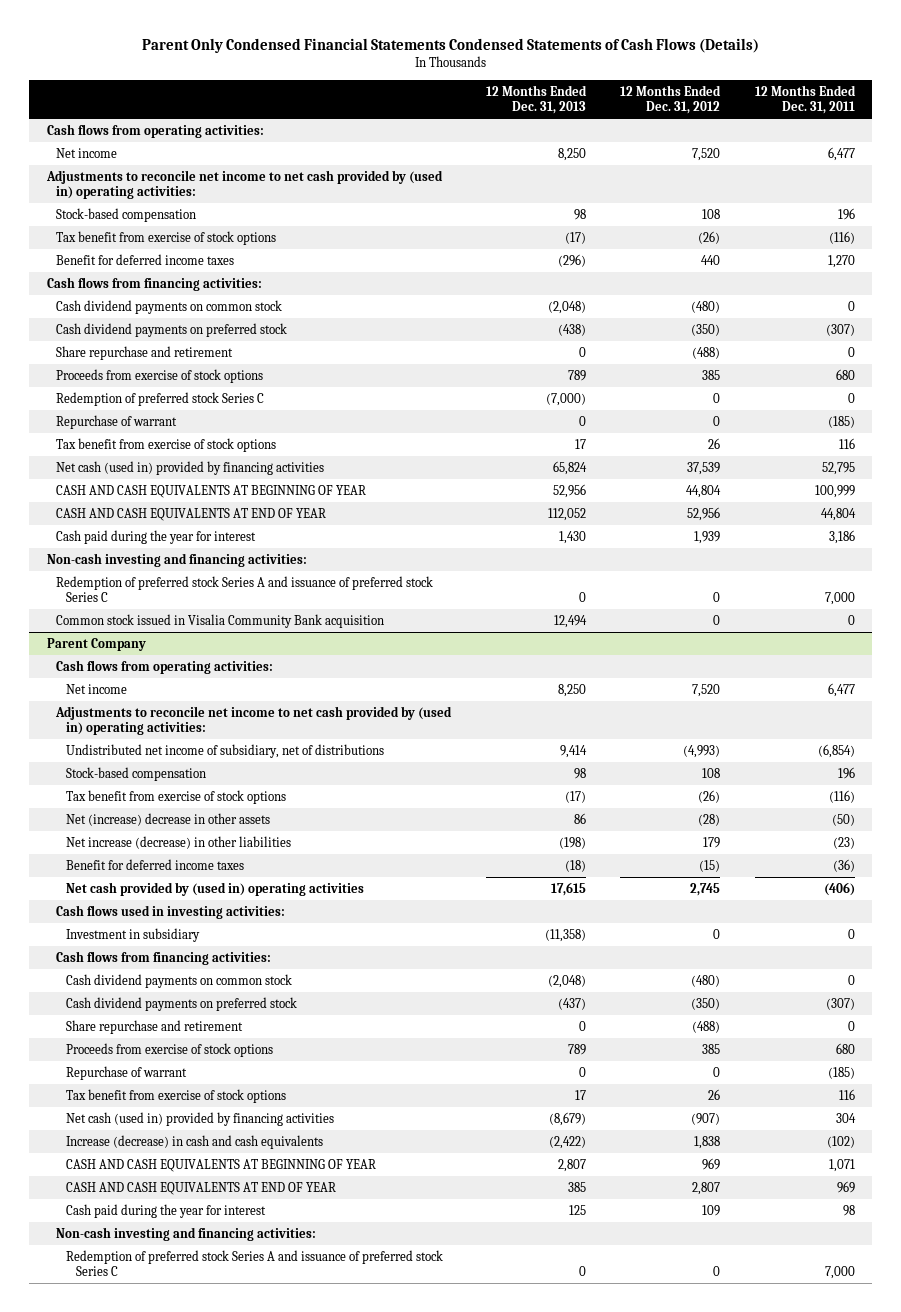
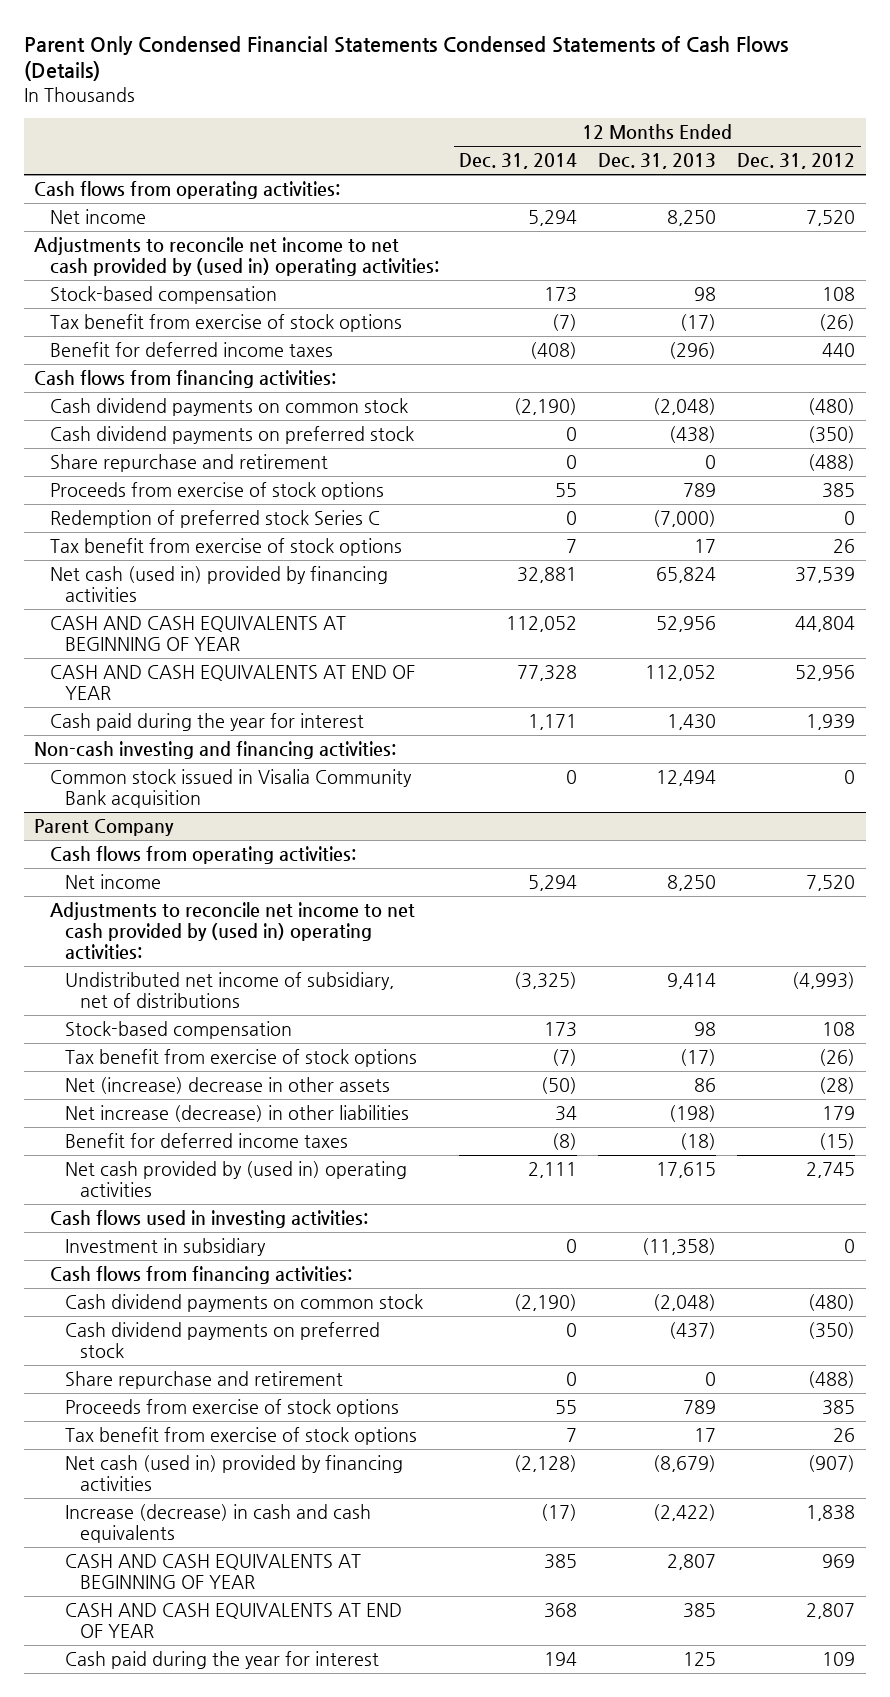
[754,85,856,115] 12 Months Ended Dec. 31, 2011 -> none
none -> [459,153,578,170] Dec. 31, 2014
[56,414,178,429] Repurchase of warrant -> none
[56,575,434,602] Redemption of preferred stock Series A and issuance of preferred stock Series C -> none
[66,1065,188,1080] Repurchase of warrant -> none
[56,1226,317,1241] Non-cash investing and financing activities: -> none
[66,1249,444,1276] Redemption of preferred stock Series A and issuance of preferred stock Series C -> none

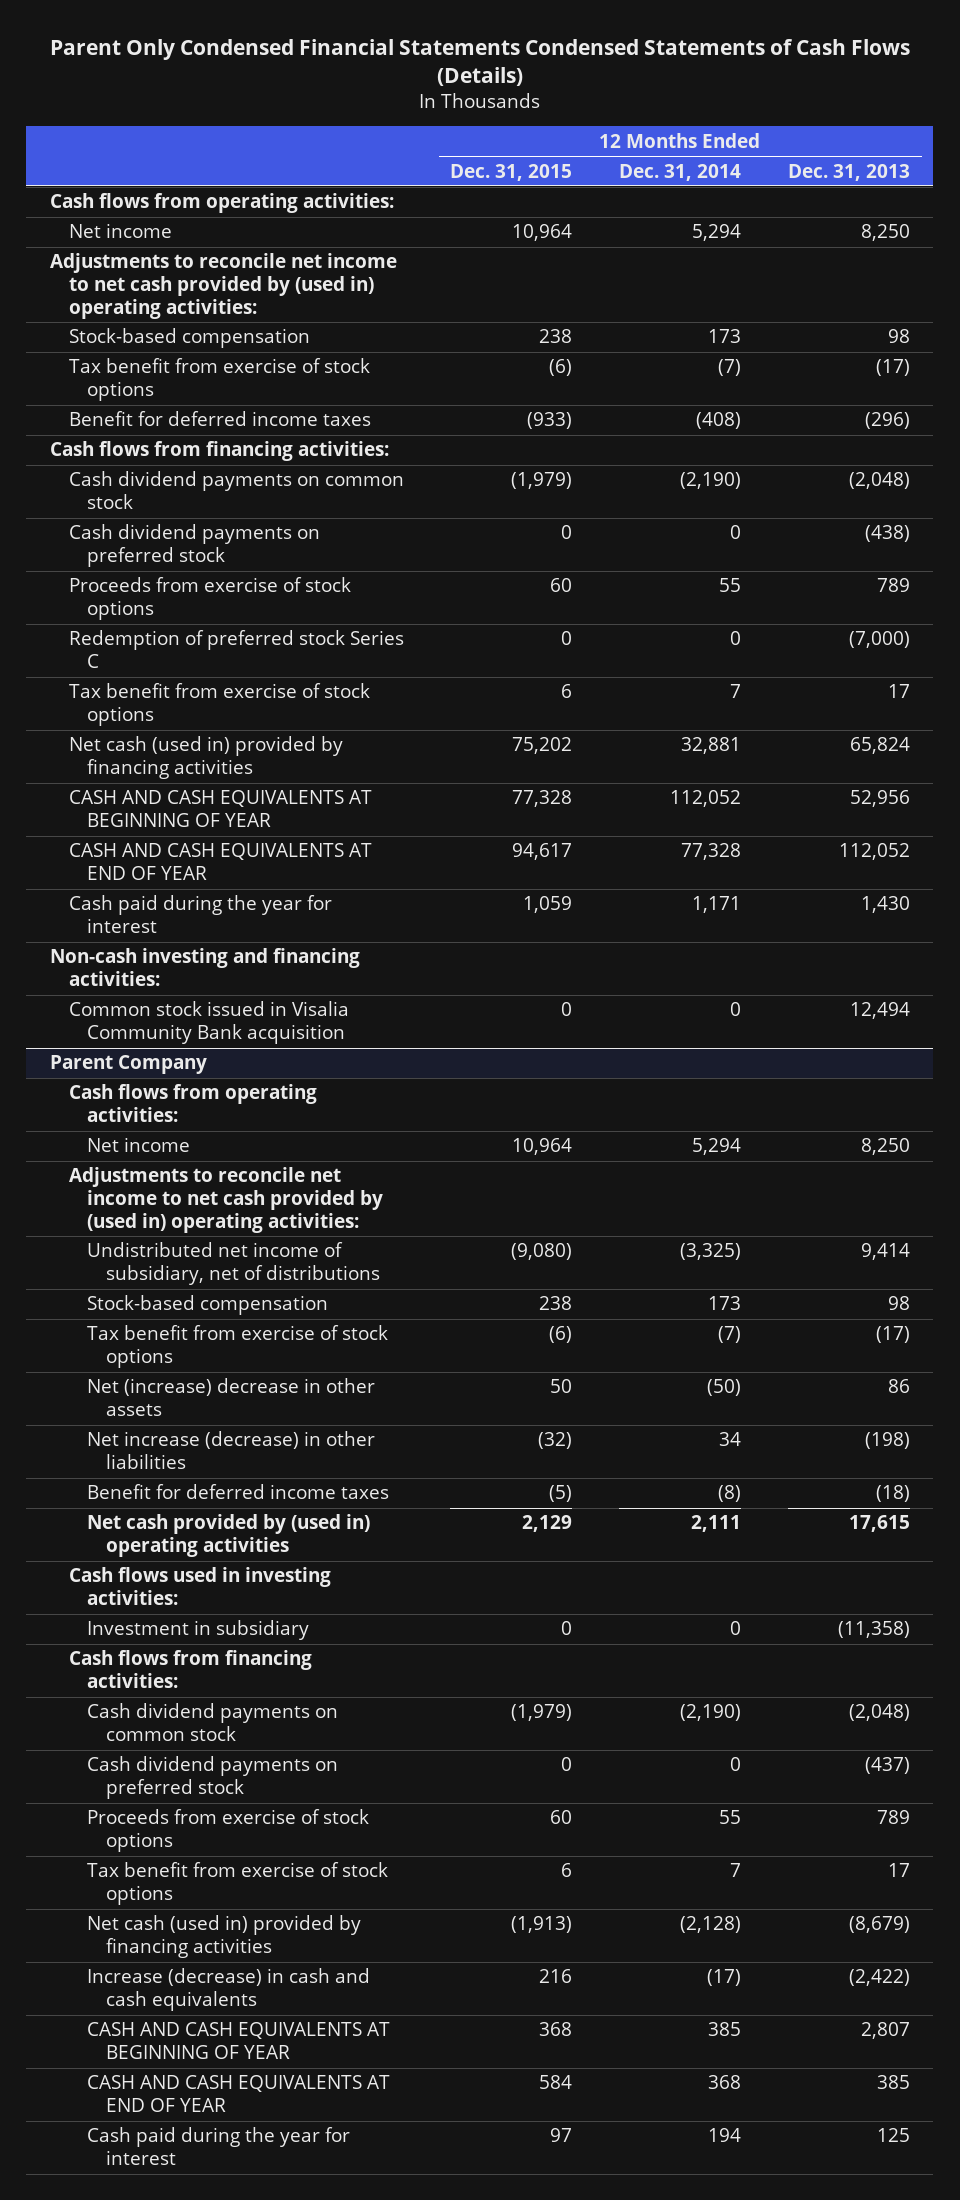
[737,153,856,170] Dec. 31, 2012 -> none
none -> [450,163,573,181] Dec. 31, 2015
[49,454,328,473] Share repurchase and retirement -> none
[64,1371,343,1390] Share repurchase and retirement -> none

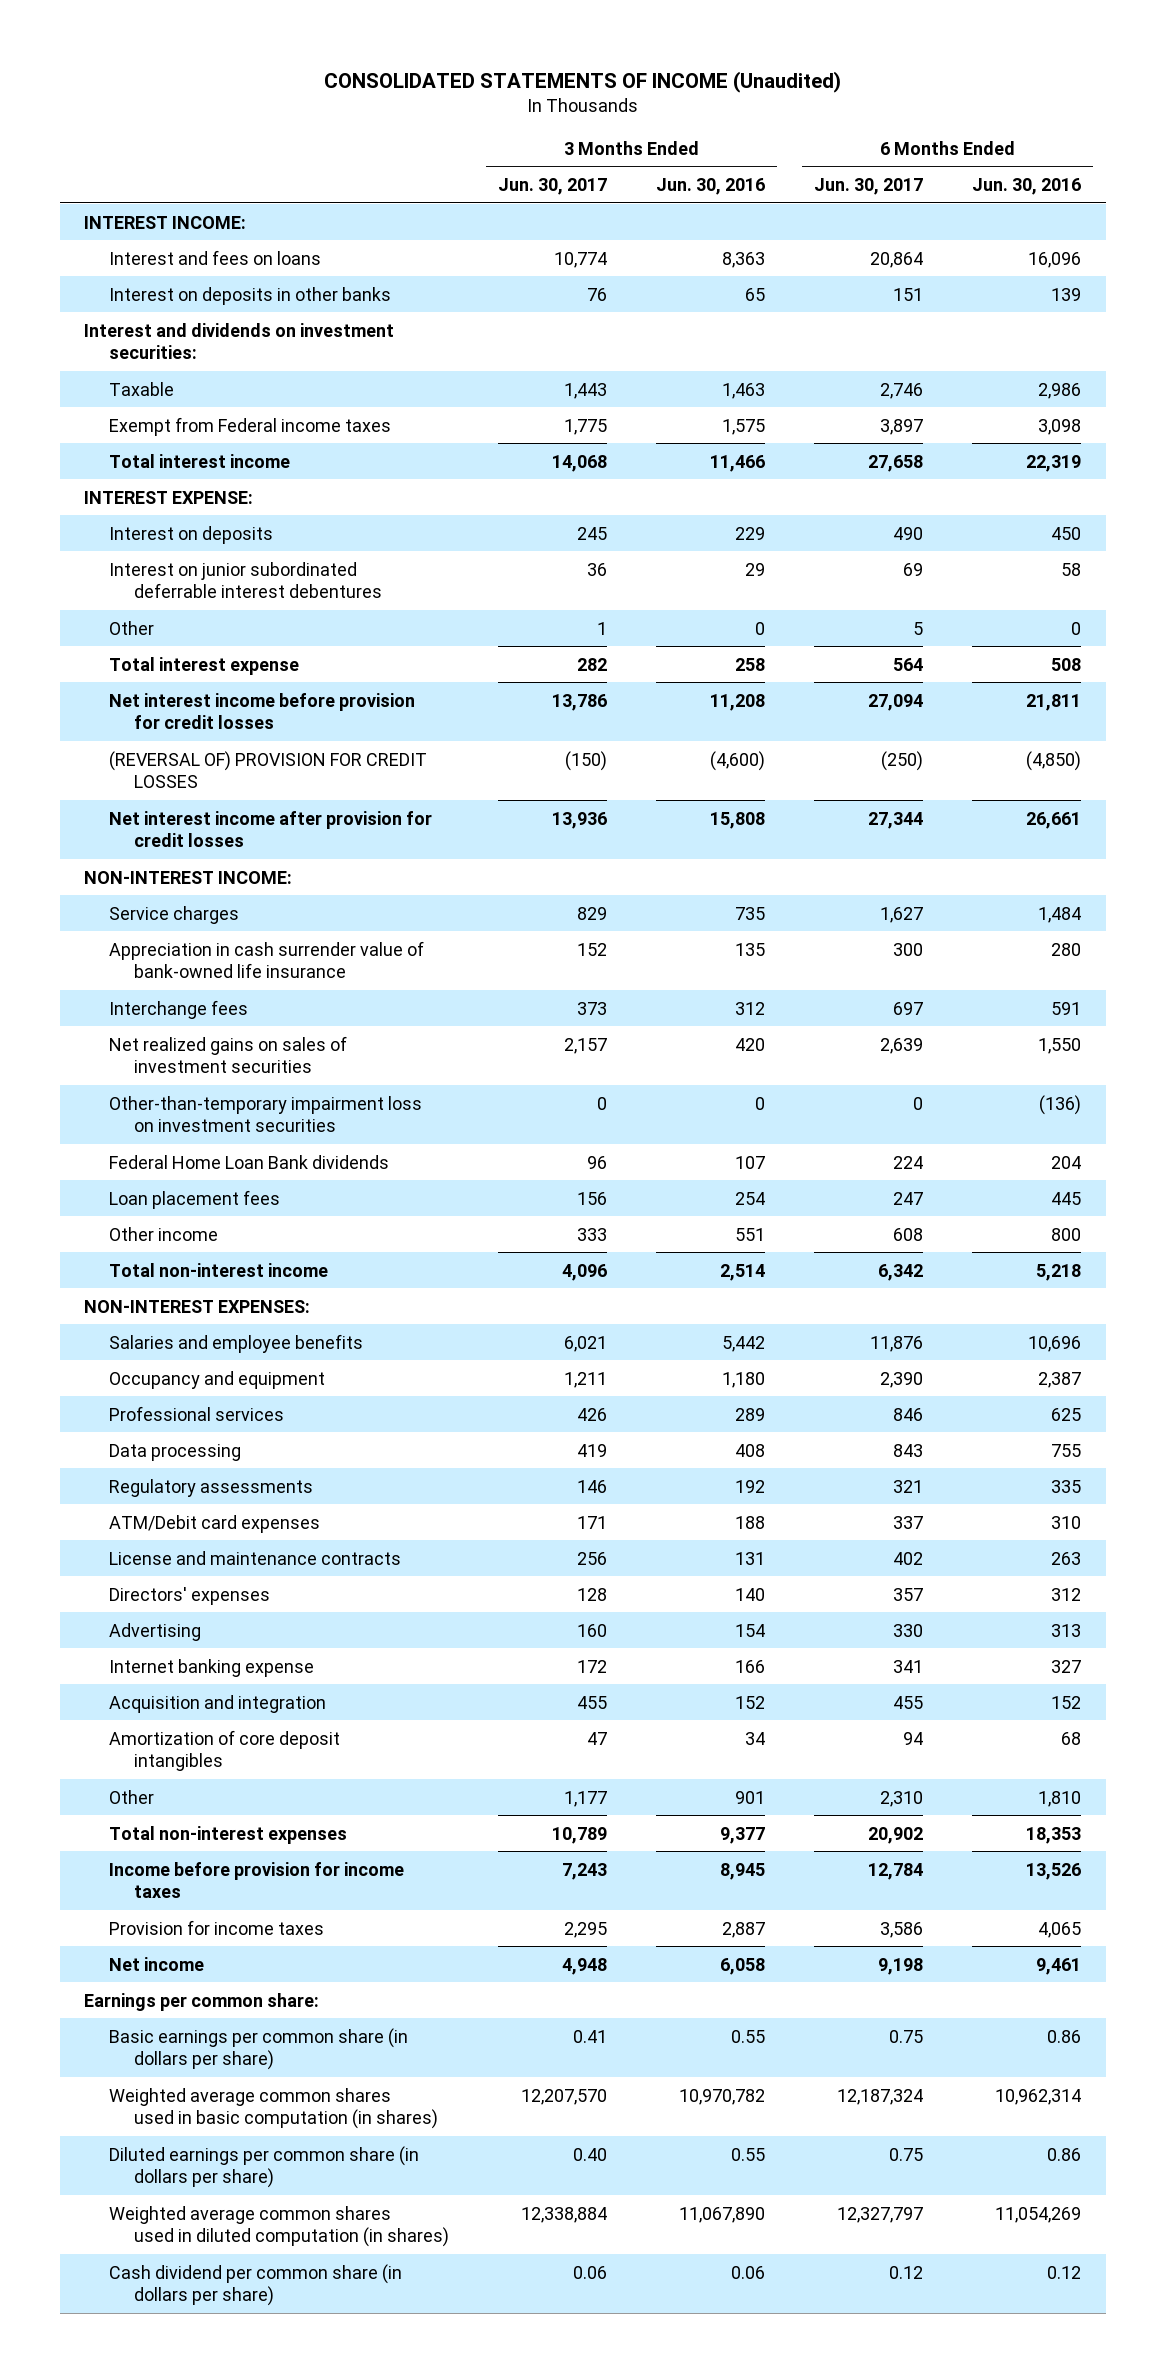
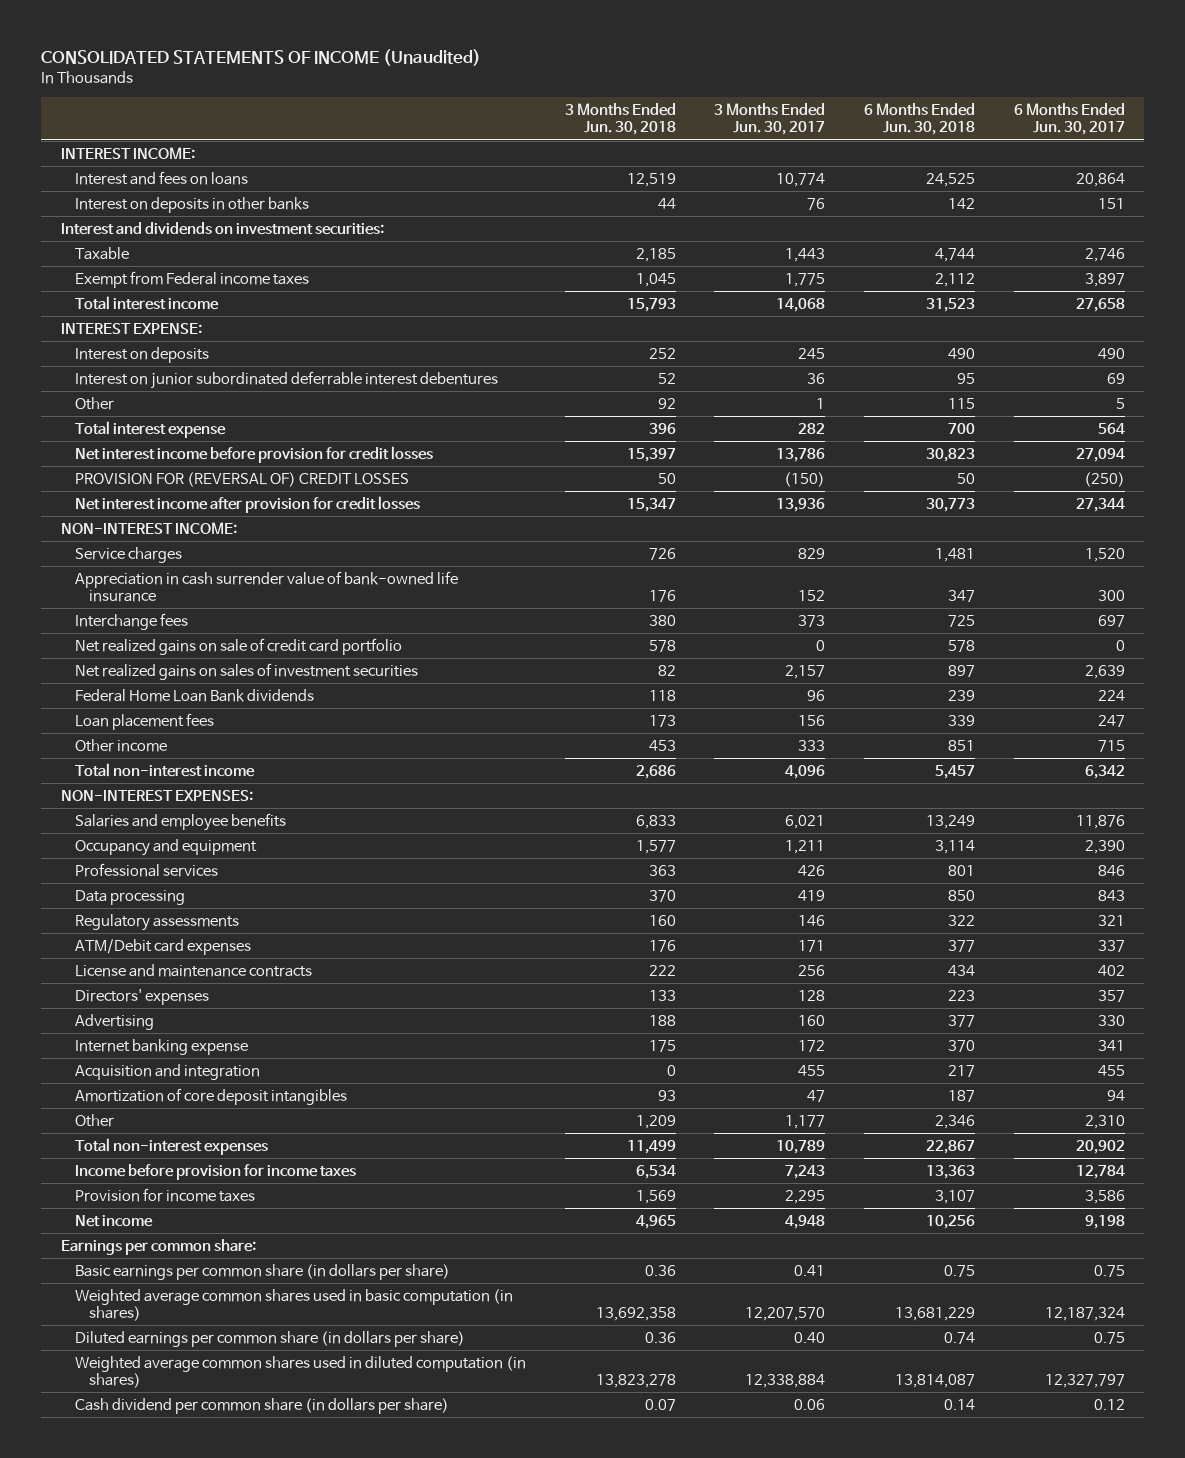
[656,177,766,195] Jun. 30, 2016 -> none
[972,177,1082,195] Jun. 30, 2016 -> none
none -> [564,102,676,136] 3 Months Ended Jun. 30, 2018
none -> [863,102,975,136] 6 Months Ended Jun. 30, 2018
[109,750,428,789] (REVERSAL OF) PROVISION FOR CREDIT LOSSES -> [74,471,409,487] PROVISION FOR (REVERSAL OF) CREDIT LOSSES
[880,906,924,923] 1,627 -> [1084,547,1125,562] 1,520
none -> [74,637,402,655] Net realized gains on sale of credit card portfolio
[109,1095,423,1133] Other-than-temporary impairment loss on investment securities -> none
[893,1227,924,1241] 608 -> [1097,739,1125,752] 715

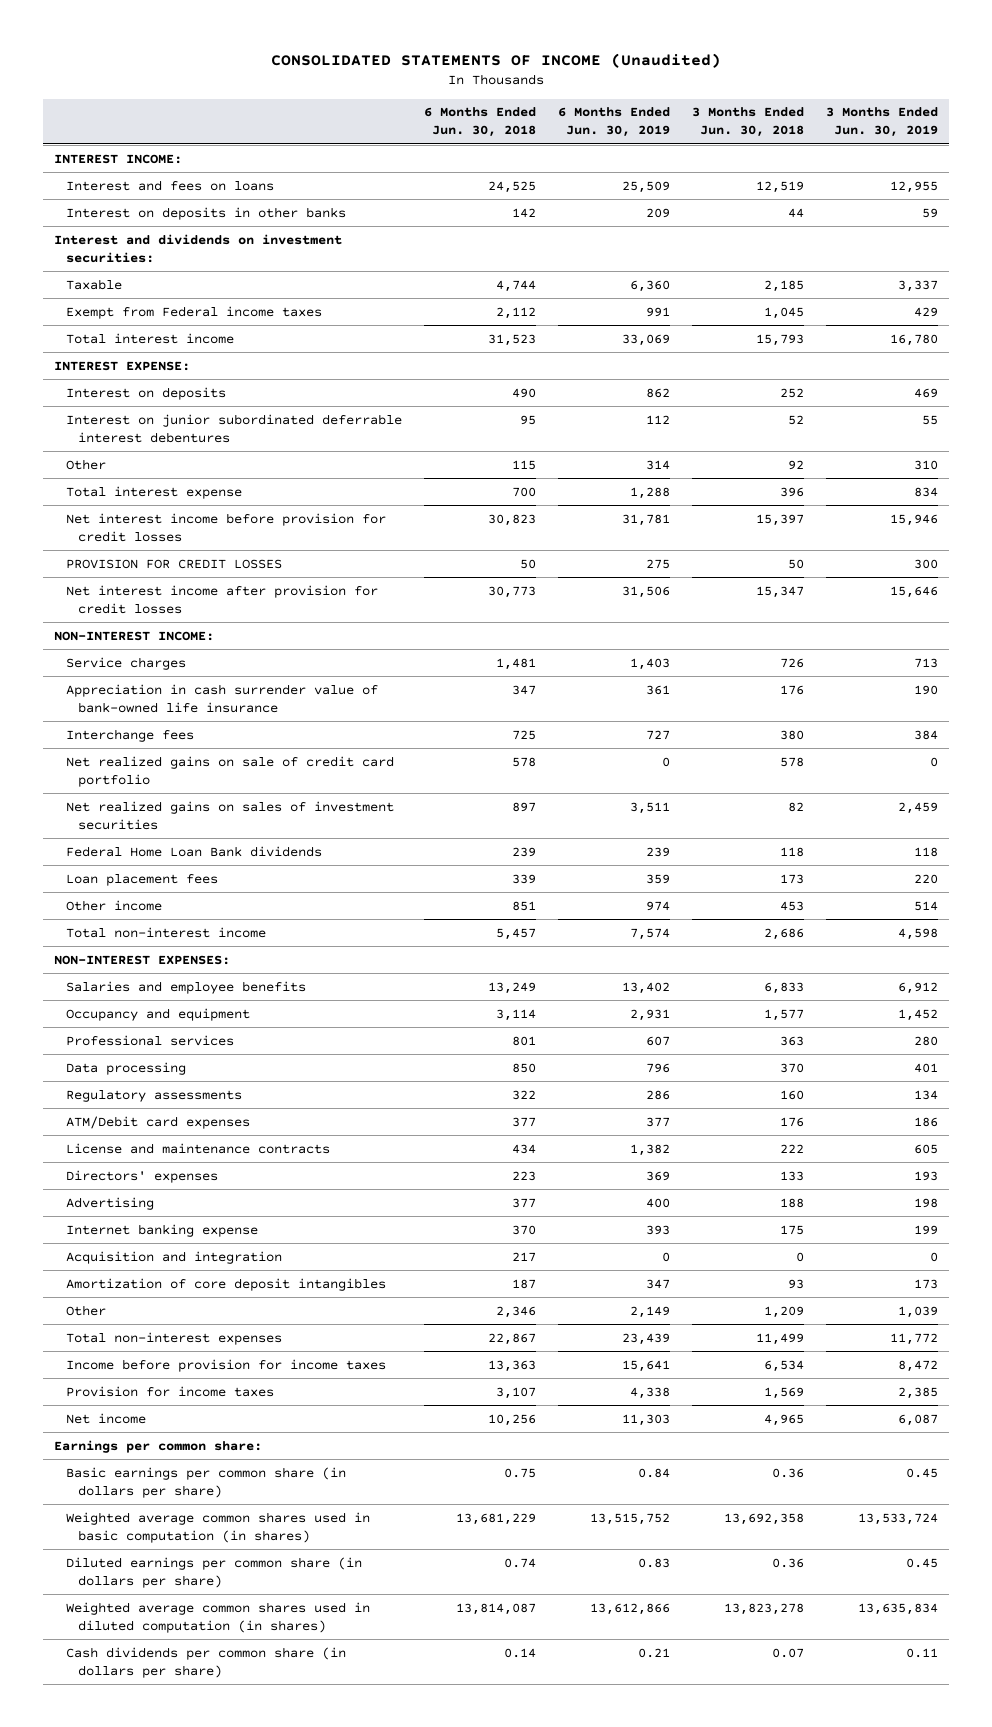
[714,102,826,136] 3 Months Ended Jun. 30, 2017 -> none
[1013,102,1125,136] 6 Months Ended Jun. 30, 2017 -> none
none -> [557,107,670,138] 6 Months Ended Jun. 30, 2019
none -> [825,107,938,138] 3 Months Ended Jun. 30, 2019
[74,471,409,487] PROVISION FOR (REVERSAL OF) CREDIT LOSSES -> [65,558,282,569] PROVISION FOR CREDIT LOSSES
[74,1397,449,1414] Cash dividend per common share (in dollars per share) -> [65,1646,346,1678] Cash dividends per common share (in dollars per share)

